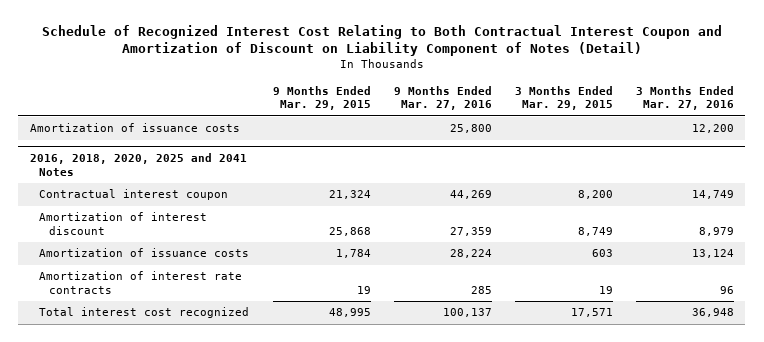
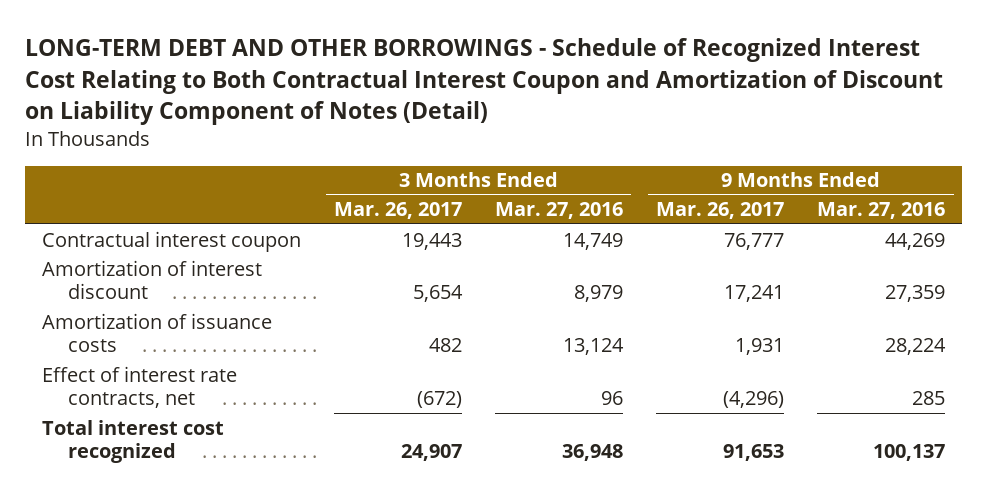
[41,24,722,57] Schedule of Recognized Interest Cost Relating to Both Contractual Interest Coupon and Amortization of Discount on Liability Component of Notes (Detail) -> [25,38,944,125] LONG-TERM DEBT AND OTHER BORROWINGS - Schedule of Recognized Interest Cost Relating to Both Contractual Interest Coupon and Amortization of Discount on Liability Component of Notes (Detail)
[272,85,371,111] 9 Months Ended Mar. 29, 2015 -> none
[514,85,613,111] 3 Months Ended Mar. 29, 2015 -> none
none -> [334,202,463,220] Mar. 26, 2017
none -> [656,202,785,220] Mar. 26, 2017
[30,123,241,133] Amortization of issuance costs -> none
[30,153,248,176] 2016, 2018, 2020, 2025 and 2041 Notes -> none
[39,271,243,295] Amortization of interest rate contracts -> [41,365,237,409] Effect of interest rate contracts, net

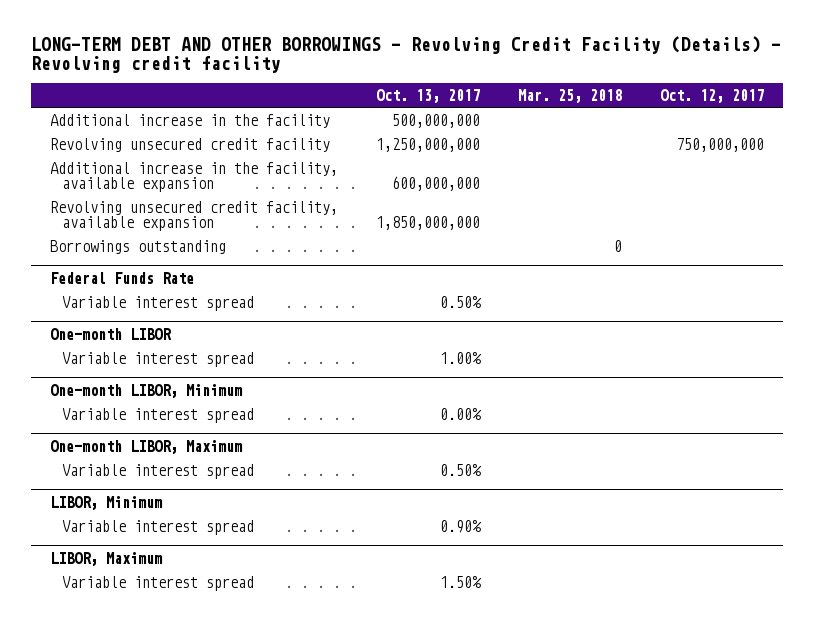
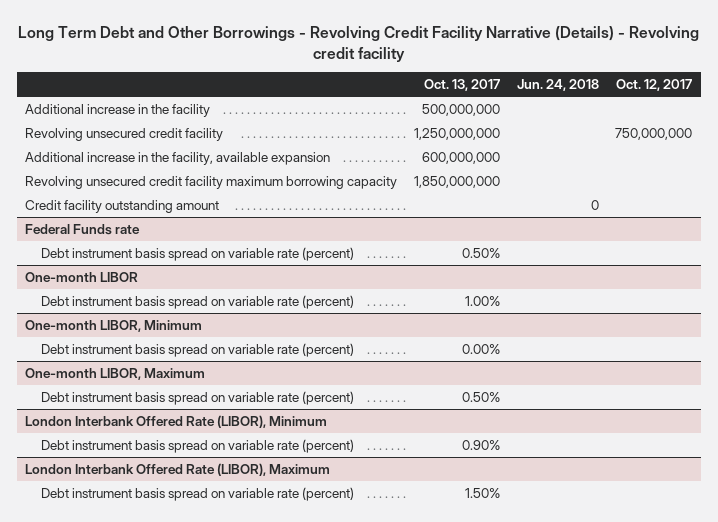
[31,35,782,74] LONG-TERM DEBT AND OTHER BORROWINGS - Revolving Credit Facility (Details) - Revolving credit facility -> [17,25,699,62] Long Term Debt and Other Borrowings - Revolving Credit Facility Narrative (Details) - Revolving credit facility
[517,89,622,104] Mar. 25, 2018 -> none
none -> [516,79,599,92] Jun. 24, 2018
[50,239,227,254] Borrowings outstanding -> none
[50,200,339,232] Revolving unsecured credit facility, available expansion -> [25,175,398,189] Revolving unsecured credit facility maximum borrowing capacity
none -> [25,199,220,213] Credit facility outstanding amount
[50,271,195,284] Federal Funds Rate -> [25,223,141,235] Federal Funds rate
[62,295,255,311] Variable interest spread -> [40,246,354,261] Debt instrument basis spread on variable rate (percent)
[62,351,255,367] Variable interest spread -> [40,294,354,309] Debt instrument basis spread on variable rate (percent)
[62,407,255,423] Variable interest spread -> [40,342,354,357] Debt instrument basis spread on variable rate (percent)
[50,495,164,510] LIBOR, Minimum -> none
[50,551,164,566] LIBOR, Maximum -> none
[62,463,255,479] Variable interest spread -> [40,390,354,405] Debt instrument basis spread on variable rate (percent)
none -> [25,414,328,428] London Interbank Offered Rate (LIBOR), Minimum
[62,519,255,535] Variable interest spread -> [40,438,354,453] Debt instrument basis spread on variable rate (percent)
none -> [25,462,331,476] London Interbank Offered Rate (LIBOR), Maximum
[62,575,255,591] Variable interest spread -> [40,486,354,501] Debt instrument basis spread on variable rate (percent)

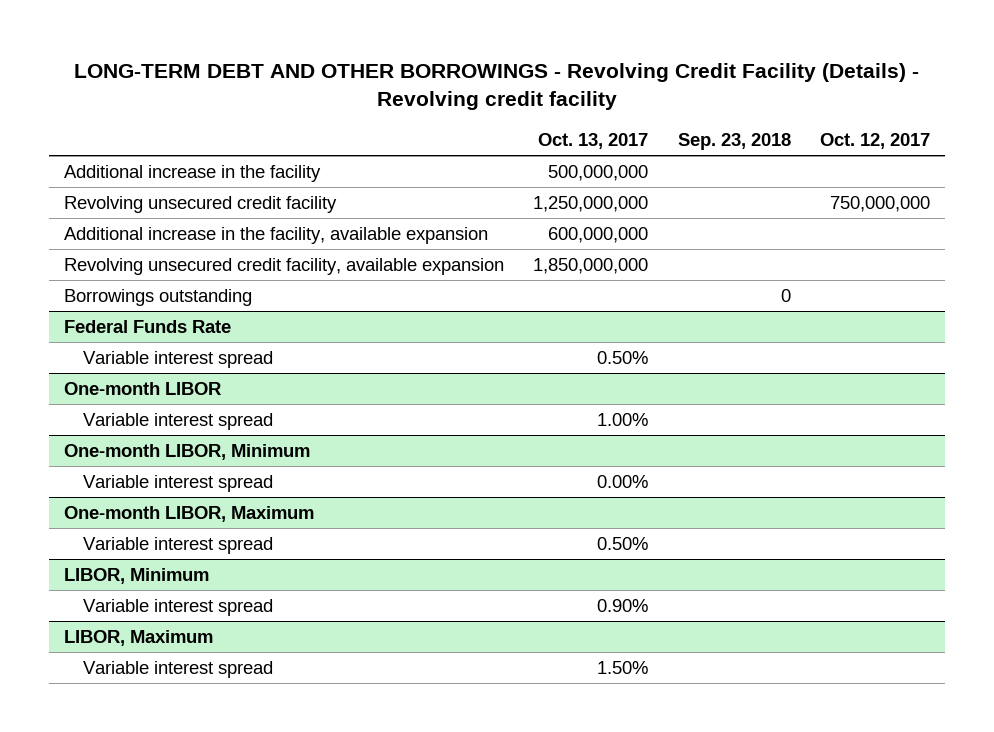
[17,25,699,62] Long Term Debt and Other Borrowings - Revolving Credit Facility Narrative (Details) - Revolving credit facility -> [74,62,920,111] LONG-TERM DEBT AND OTHER BORROWINGS - Revolving Credit Facility (Details) - Revolving credit facility
[516,79,599,92] Jun. 24, 2018 -> none
none -> [677,133,791,151] Sep. 23, 2018
[25,199,220,213] Credit facility outstanding amount -> none
[25,175,398,189] Revolving unsecured credit facility maximum borrowing capacity -> [64,257,505,275] Revolving unsecured credit facility, available expansion
none -> [64,288,253,306] Borrowings outstanding
[25,223,141,235] Federal Funds rate -> [64,319,232,333] Federal Funds Rate
[40,246,354,261] Debt instrument basis spread on variable rate (percent) -> [83,350,274,368] Variable interest spread
[40,294,354,309] Debt instrument basis spread on variable rate (percent) -> [83,412,274,430] Variable interest spread
[40,342,354,357] Debt instrument basis spread on variable rate (percent) -> [83,474,274,492] Variable interest spread
[25,414,328,428] London Interbank Offered Rate (LIBOR), Minimum -> none
[25,462,331,476] London Interbank Offered Rate (LIBOR), Maximum -> none
[40,390,354,405] Debt instrument basis spread on variable rate (percent) -> [83,536,274,554] Variable interest spread
none -> [64,567,210,584] LIBOR, Minimum
[40,438,354,453] Debt instrument basis spread on variable rate (percent) -> [83,598,274,616] Variable interest spread
none -> [64,629,214,646] LIBOR, Maximum
[40,486,354,501] Debt instrument basis spread on variable rate (percent) -> [83,660,274,678] Variable interest spread

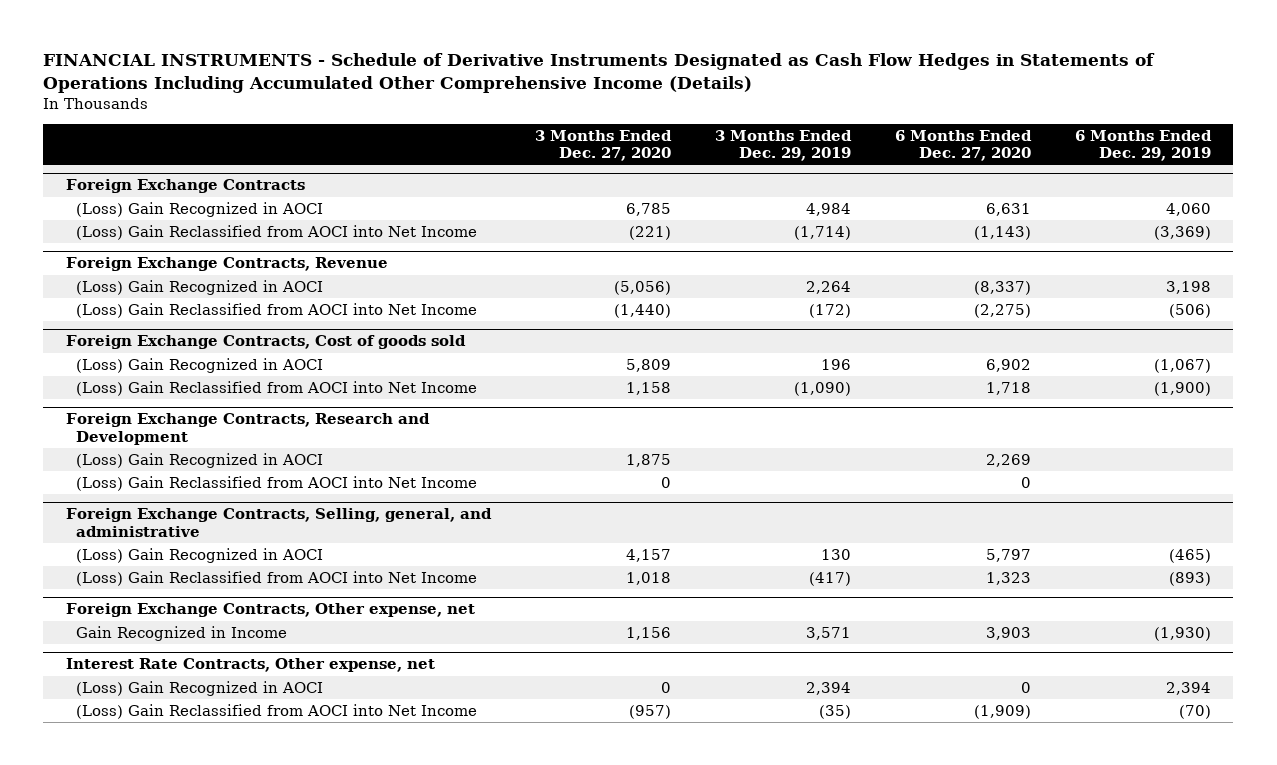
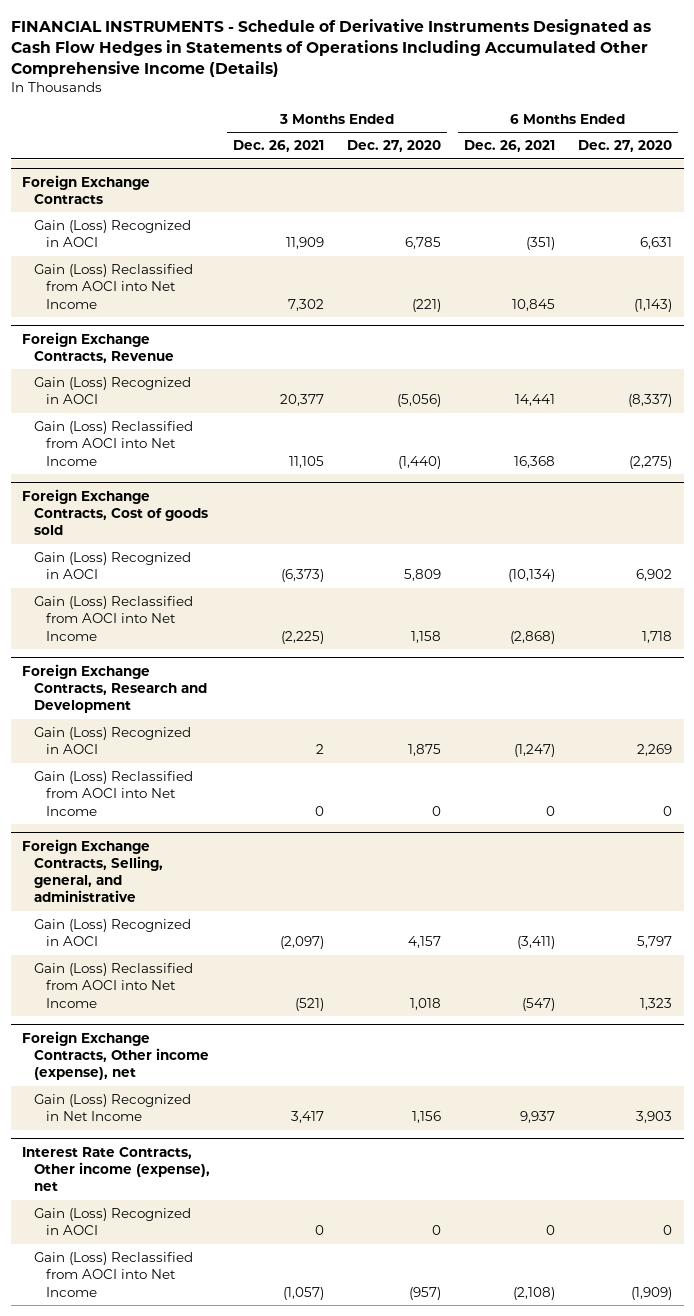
[714,129,852,161] 3 Months Ended Dec. 29, 2019 -> none
[1075,129,1213,161] 6 Months Ended Dec. 29, 2019 -> none
none -> [233,140,325,153] Dec. 26, 2021
none -> [464,140,556,153] Dec. 26, 2021
[75,201,323,217] (Loss) Gain Recognized in AOCI -> [34,220,192,248] Gain (Loss) Recognized in AOCI
[75,224,477,240] (Loss) Gain Reclassified from AOCI into Net Income -> [34,264,194,309] Gain (Loss) Reclassified from AOCI into Net Income
[75,279,323,295] (Loss) Gain Recognized in AOCI -> [34,377,192,405] Gain (Loss) Recognized in AOCI
[75,302,477,318] (Loss) Gain Reclassified from AOCI into Net Income -> [34,421,194,466] Gain (Loss) Reclassified from AOCI into Net Income
[75,357,323,373] (Loss) Gain Recognized in AOCI -> [34,552,192,580] Gain (Loss) Recognized in AOCI
[75,380,477,396] (Loss) Gain Reclassified from AOCI into Net Income -> [34,596,194,641] Gain (Loss) Reclassified from AOCI into Net Income
[75,452,323,468] (Loss) Gain Recognized in AOCI -> [34,727,192,755] Gain (Loss) Recognized in AOCI
[75,475,477,491] (Loss) Gain Reclassified from AOCI into Net Income -> [34,771,194,816] Gain (Loss) Reclassified from AOCI into Net Income
[75,547,323,563] (Loss) Gain Recognized in AOCI -> [34,919,192,947] Gain (Loss) Recognized in AOCI
[75,570,477,586] (Loss) Gain Reclassified from AOCI into Net Income -> [34,963,194,1008] Gain (Loss) Reclassified from AOCI into Net Income
[65,603,475,618] Foreign Exchange Contracts, Other expense, net -> [22,1030,210,1081] Foreign Exchange Contracts, Other income (expense), net
[75,625,287,641] Gain Recognized in Income -> [34,1094,192,1122] Gain (Loss) Recognized in Net Income
[65,658,435,673] Interest Rate Contracts, Other expense, net -> [22,1146,211,1192] Interest Rate Contracts, Other income (expense), net
[75,680,323,696] (Loss) Gain Recognized in AOCI -> [34,1208,192,1236] Gain (Loss) Recognized in AOCI
[75,703,477,719] (Loss) Gain Reclassified from AOCI into Net Income -> [34,1252,194,1297] Gain (Loss) Reclassified from AOCI into Net Income

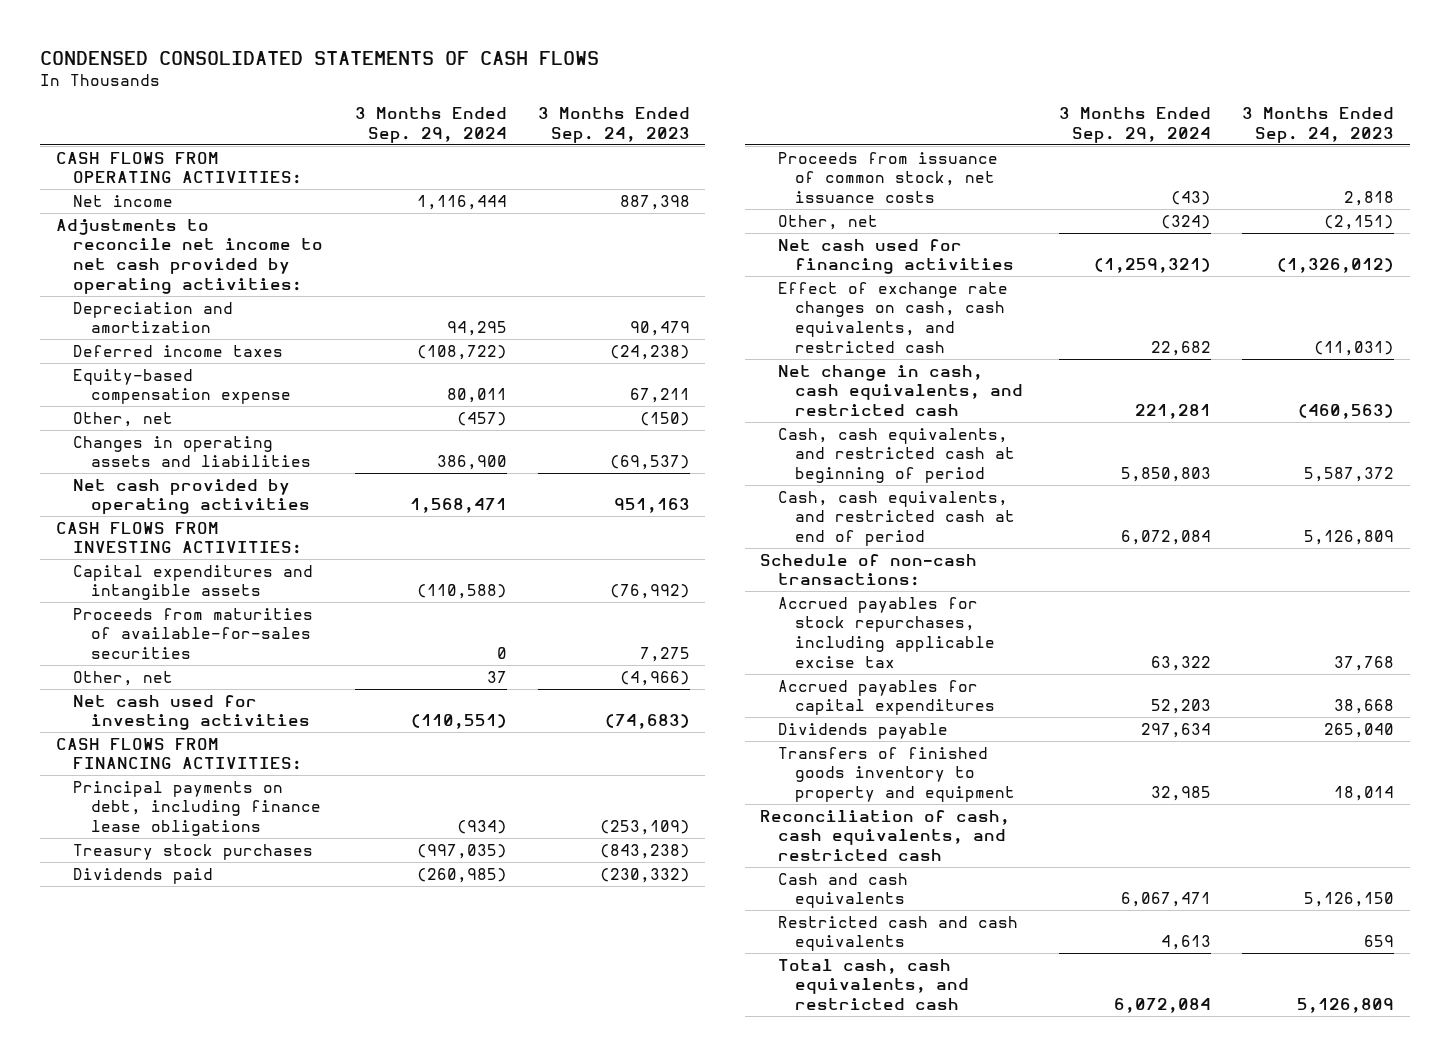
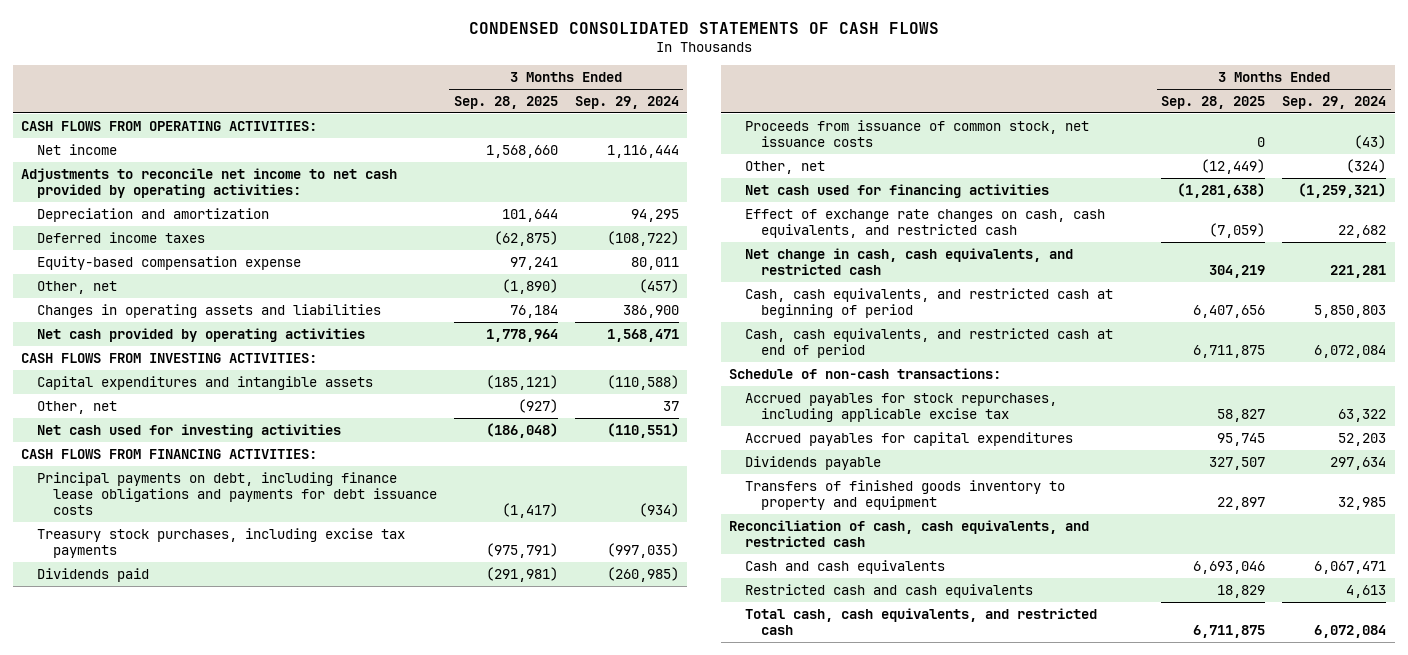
[537,107,690,143] 3 Months Ended Sep. 24, 2023 -> none
none -> [453,95,558,109] Sep. 28, 2025
[73,607,314,660] Proceeds from maturities of available-for-sales securities -> none
[73,780,321,837] Principal payments on debt, including finance lease obligations -> [36,471,437,516] Principal payments on debt, including finance lease obligations and payments for debt issuance costs
[73,843,314,860] Treasury stock purchases -> [36,527,405,558] Treasury stock purchases, including excise tax payments

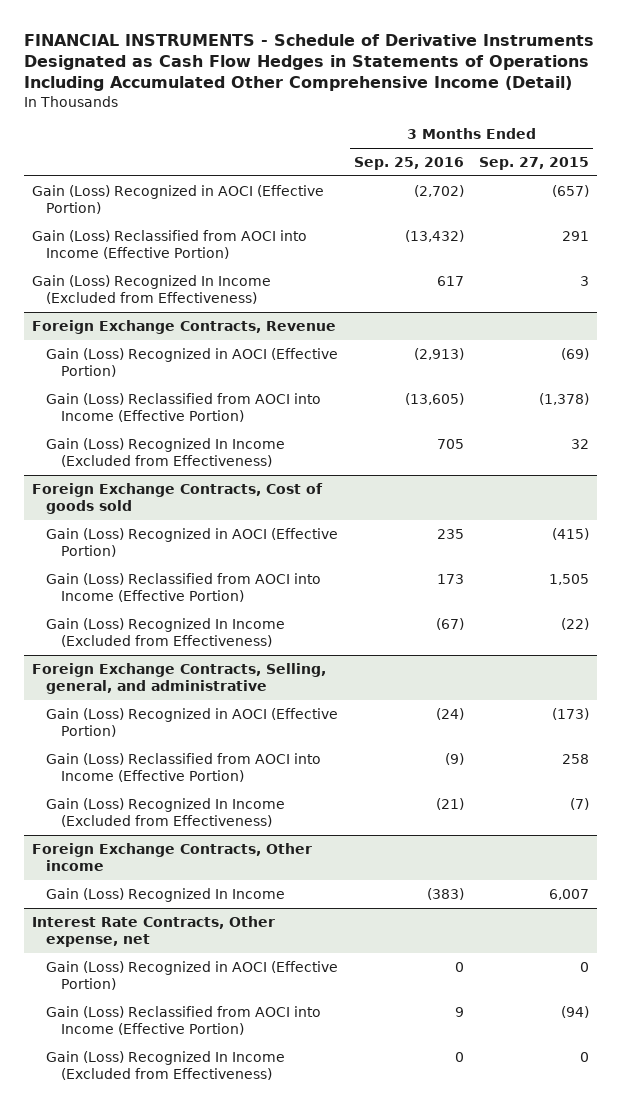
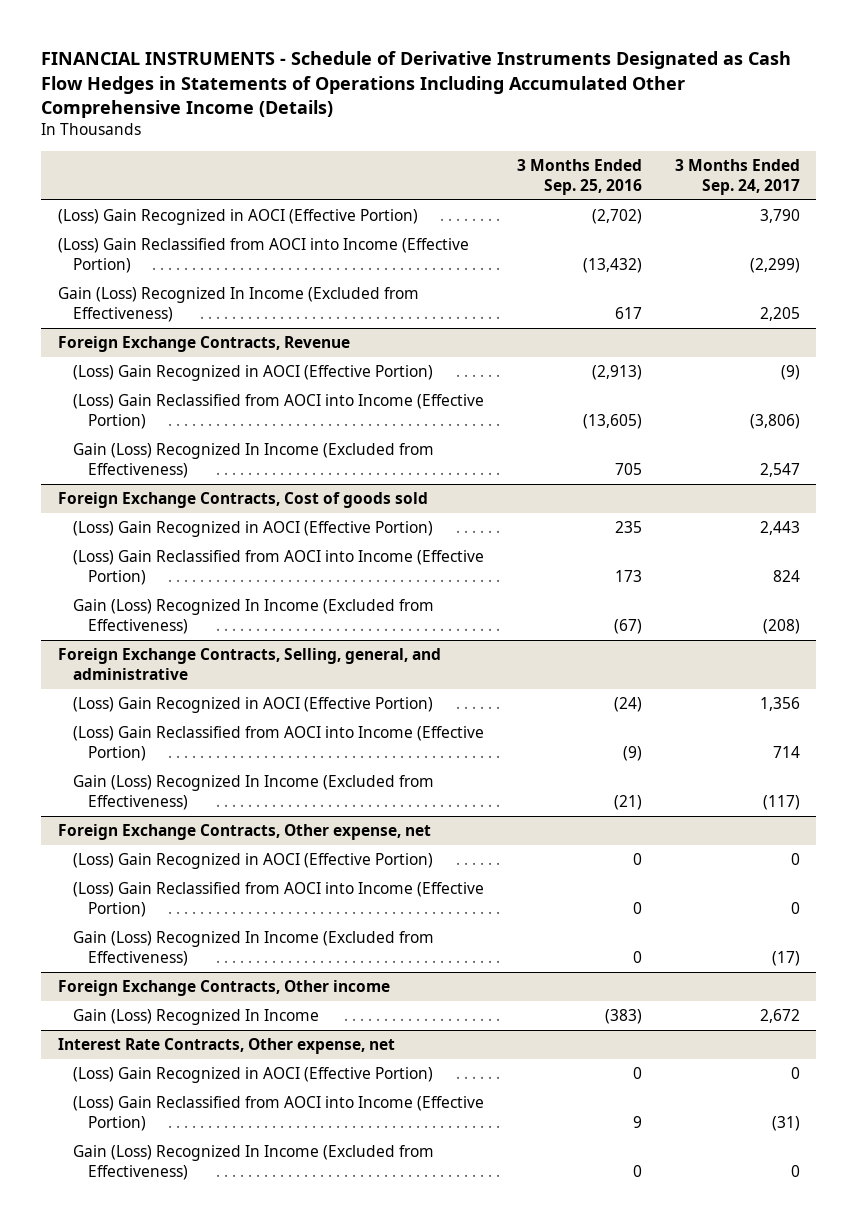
[24,33,595,92] FINANCIAL INSTRUMENTS - Schedule of Derivative Instruments Designated as Cash Flow Hedges in Statements of Operations Including Accumulated Other Comprehensive Income (Detail) -> [41,51,792,119] FINANCIAL INSTRUMENTS - Schedule of Derivative Instruments Designated as Cash Flow Hedges in Statements of Operations Including Accumulated Other Comprehensive Income (Details)
[479,156,590,170] Sep. 27, 2015 -> none
none -> [674,159,800,195] 3 Months Ended Sep. 24, 2017
[32,184,325,214] Gain (Loss) Recognized in AOCI (Effective Portion) -> [57,209,418,226] (Loss) Gain Recognized in AOCI (Effective Portion)
[32,229,308,259] Gain (Loss) Reclassified from AOCI into Income (Effective Portion) -> [57,238,469,273] (Loss) Gain Reclassified from AOCI into Income (Effective Portion)
[46,347,339,377] Gain (Loss) Recognized in AOCI (Effective Portion) -> [72,365,433,382] (Loss) Gain Recognized in AOCI (Effective Portion)
[46,392,322,422] Gain (Loss) Reclassified from AOCI into Income (Effective Portion) -> [72,394,484,429] (Loss) Gain Reclassified from AOCI into Income (Effective Portion)
[46,527,339,557] Gain (Loss) Recognized in AOCI (Effective Portion) -> [72,521,433,538] (Loss) Gain Recognized in AOCI (Effective Portion)
[46,572,322,602] Gain (Loss) Reclassified from AOCI into Income (Effective Portion) -> [72,550,484,585] (Loss) Gain Reclassified from AOCI into Income (Effective Portion)
[46,707,339,737] Gain (Loss) Recognized in AOCI (Effective Portion) -> [72,697,433,714] (Loss) Gain Recognized in AOCI (Effective Portion)
[46,752,322,782] Gain (Loss) Reclassified from AOCI into Income (Effective Portion) -> [72,726,484,761] (Loss) Gain Reclassified from AOCI into Income (Effective Portion)
none -> [57,824,431,841] Foreign Exchange Contracts, Other expense, net
none -> [72,853,433,870] (Loss) Gain Recognized in AOCI (Effective Portion)
none -> [72,882,484,917] (Loss) Gain Reclassified from AOCI into Income (Effective Portion)
none -> [72,931,434,966] Gain (Loss) Recognized In Income (Excluded from Effectiveness)
[46,960,339,990] Gain (Loss) Recognized in AOCI (Effective Portion) -> [72,1067,433,1084] (Loss) Gain Recognized in AOCI (Effective Portion)
[46,1005,322,1035] Gain (Loss) Reclassified from AOCI into Income (Effective Portion) -> [72,1096,484,1131] (Loss) Gain Reclassified from AOCI into Income (Effective Portion)

